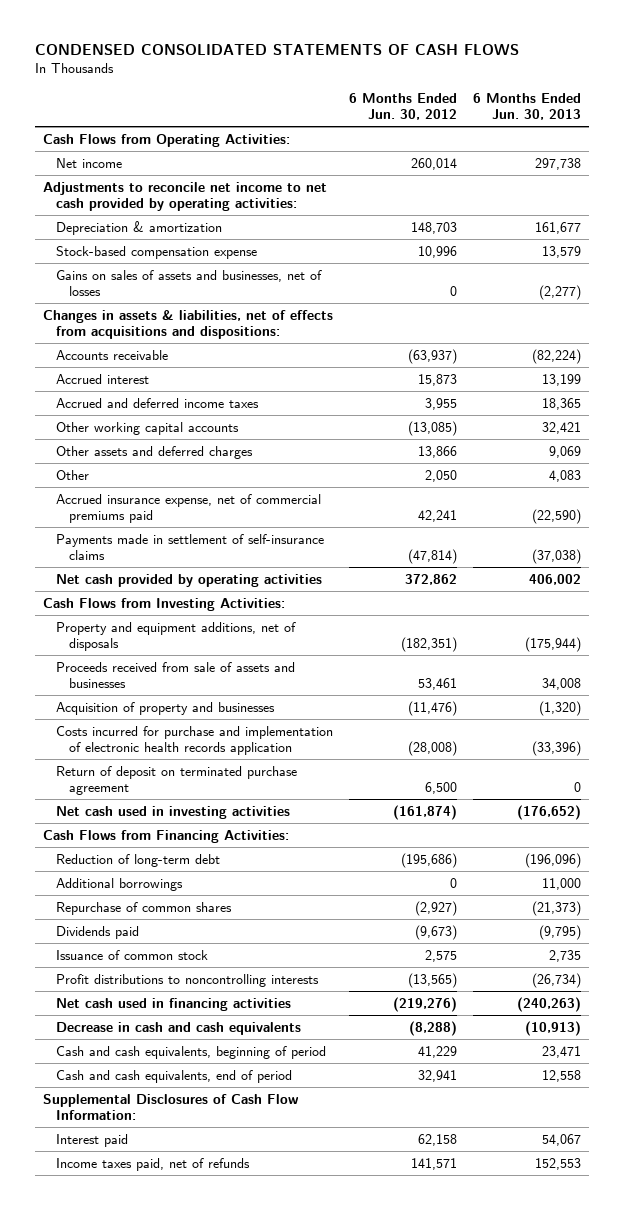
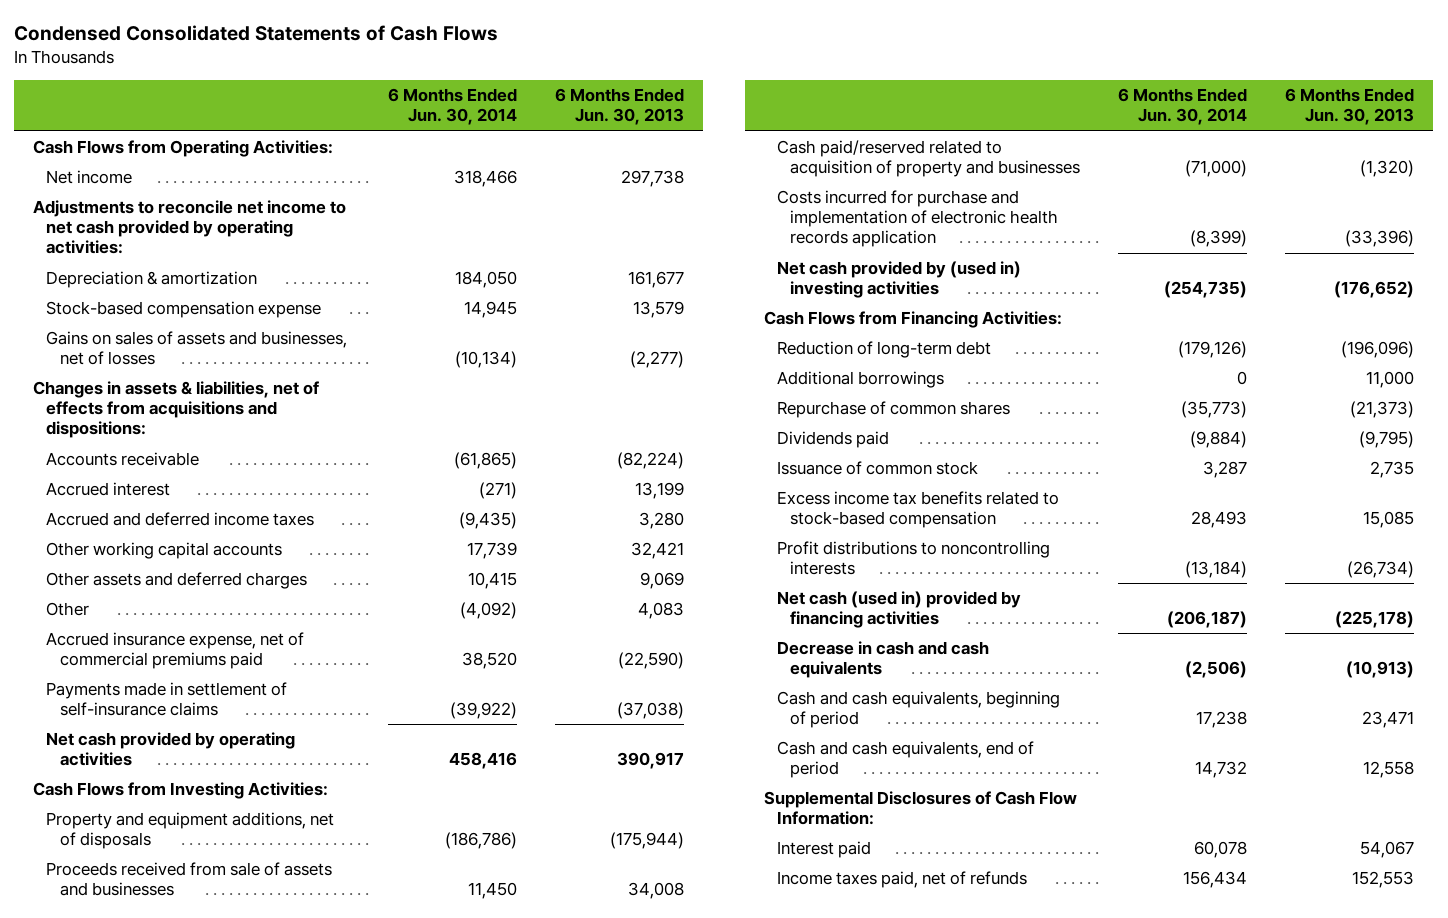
[34,44,519,56] CONDENSED CONSOLIDATED STATEMENTS OF CASH FLOWS -> [14,25,499,42] Condensed Consolidated Statements of Cash Flows
[348,93,457,121] 6 Months Ended Jun. 30, 2012 -> none
none -> [387,88,517,126] 6 Months Ended Jun. 30, 2014
[541,397,581,410] 18,365 -> [638,512,684,530] 3,280
[528,573,581,585] 406,002 -> [616,752,684,770] 390,917
[56,701,276,715] Acquisition of property and businesses -> [777,140,1081,178] Cash paid/reserved related to acquisition of property and businesses
[56,765,298,795] Return of deposit on terminated purchase agreement -> none
[56,805,291,819] Net cash used in investing activities -> [777,261,1022,299] Net cash provided by (used in) investing activities
none -> [777,491,1060,529] Excess income tax benefits related to stock-based compensation
[56,997,292,1011] Net cash used in financing activities -> [777,591,1022,629] Net cash (used in) provided by financing activities
[516,996,581,1012] (240,263) -> [1335,611,1415,629] (225,178)

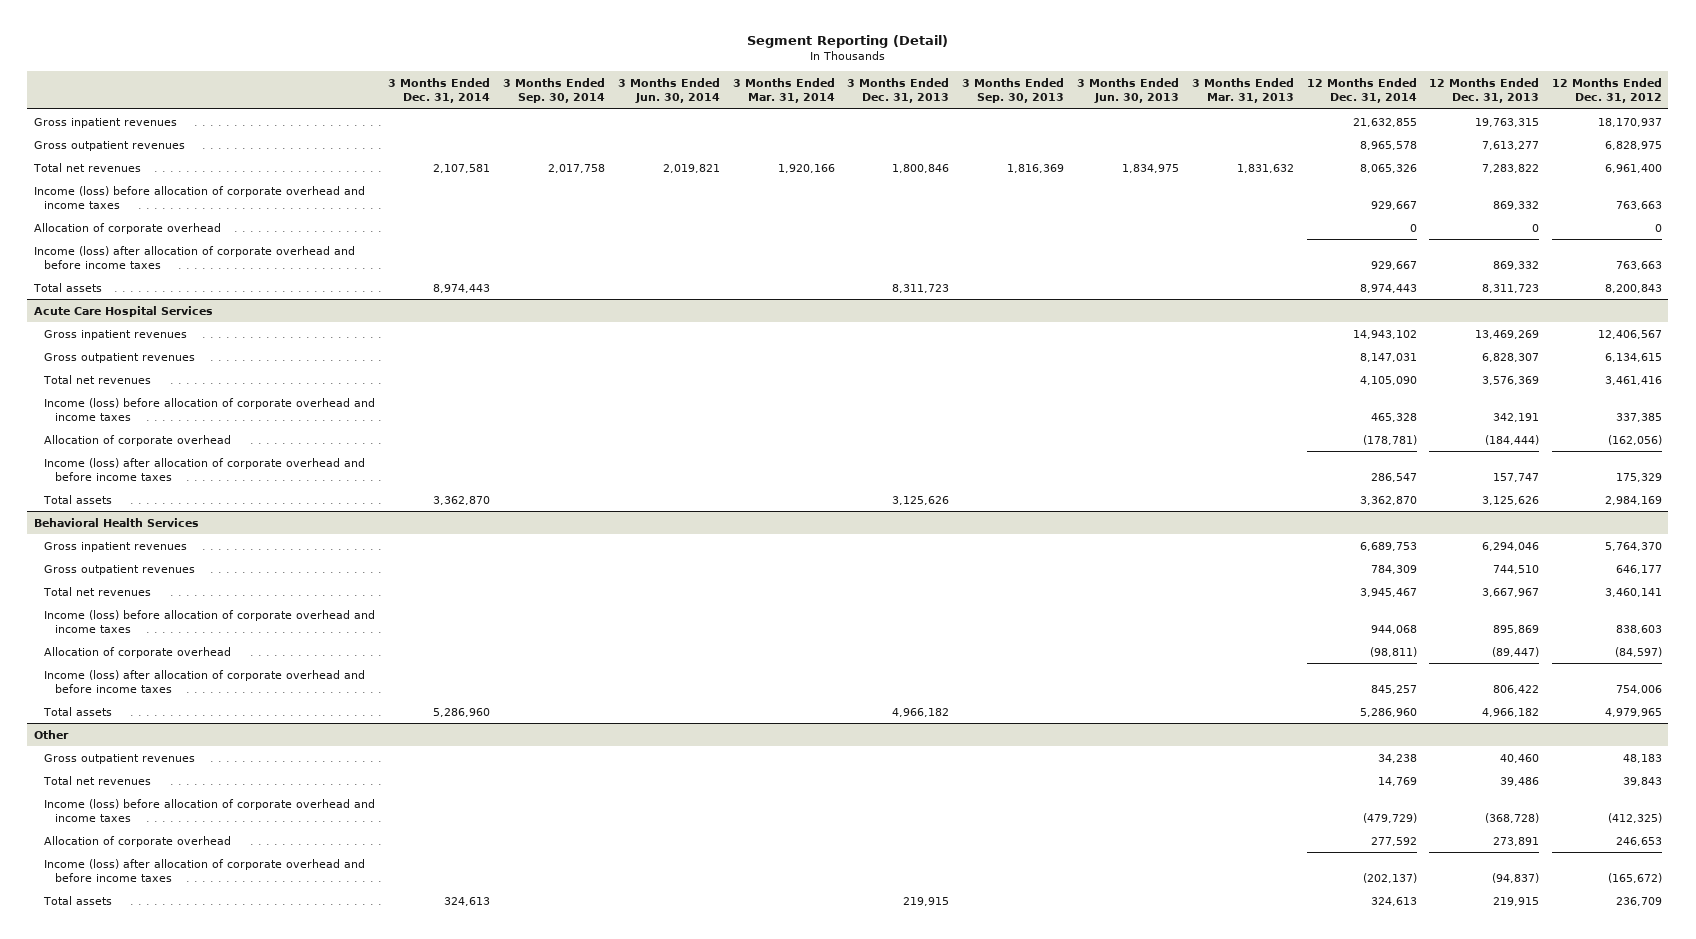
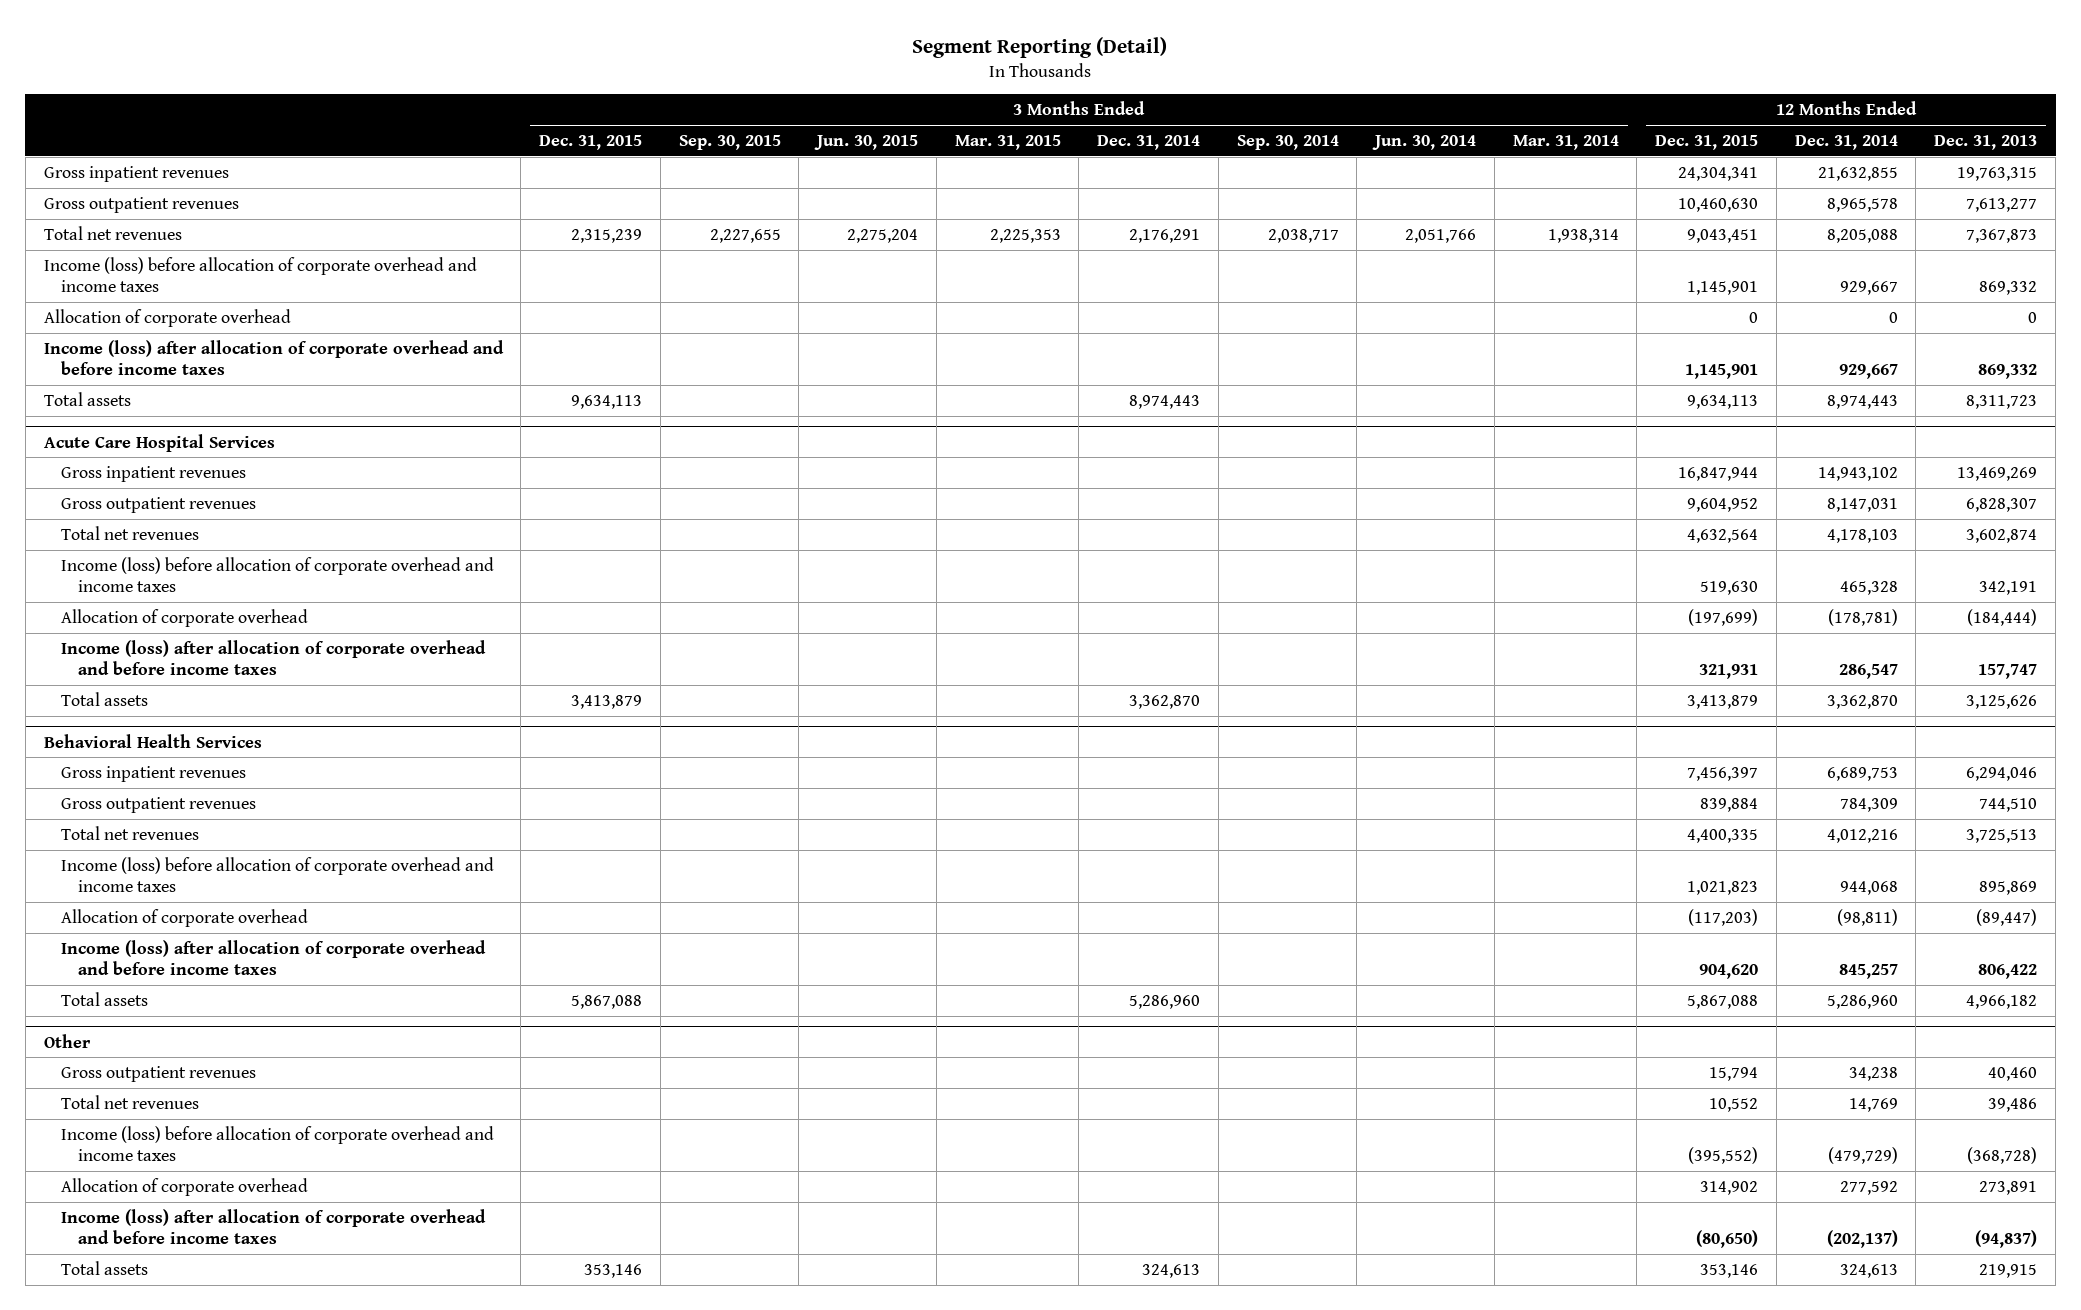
[847,77,950,104] 3 Months Ended Dec. 31, 2013 -> none
[962,77,1065,104] 3 Months Ended Sep. 30, 2013 -> none
[1076,77,1179,104] 3 Months Ended Jun. 30, 2013 -> none
[1191,77,1294,104] 3 Months Ended Mar. 31, 2013 -> none
[1552,77,1663,104] 12 Months Ended Dec. 31, 2012 -> none
none -> [539,134,643,150] Dec. 31, 2015
none -> [678,134,781,150] Sep. 30, 2015
none -> [814,134,919,150] Jun. 30, 2015
none -> [954,134,1061,150] Mar. 31, 2015
none -> [1655,134,1759,150] Dec. 31, 2015
[433,163,491,173] 2,107,581 -> [1129,228,1201,243] 2,176,291
[548,163,606,173] 2,017,758 -> [1267,228,1339,243] 2,038,717
[662,163,720,173] 2,019,821 -> [1405,228,1477,243] 2,051,766
[777,163,835,173] 1,920,166 -> [1547,228,1619,243] 1,938,314
[1359,163,1417,173] 8,065,326 -> [1826,228,1898,243] 8,205,088
[1482,163,1540,173] 7,283,822 -> [1966,228,2038,243] 7,367,873
[1359,375,1417,385] 4,105,090 -> [1826,528,1898,543] 4,178,103
[1482,375,1540,385] 3,576,369 -> [1966,528,2038,543] 3,602,874
[1359,587,1417,597] 3,945,467 -> [1826,828,1898,843] 4,012,216
[1482,587,1540,597] 3,667,967 -> [1966,828,2038,843] 3,725,513

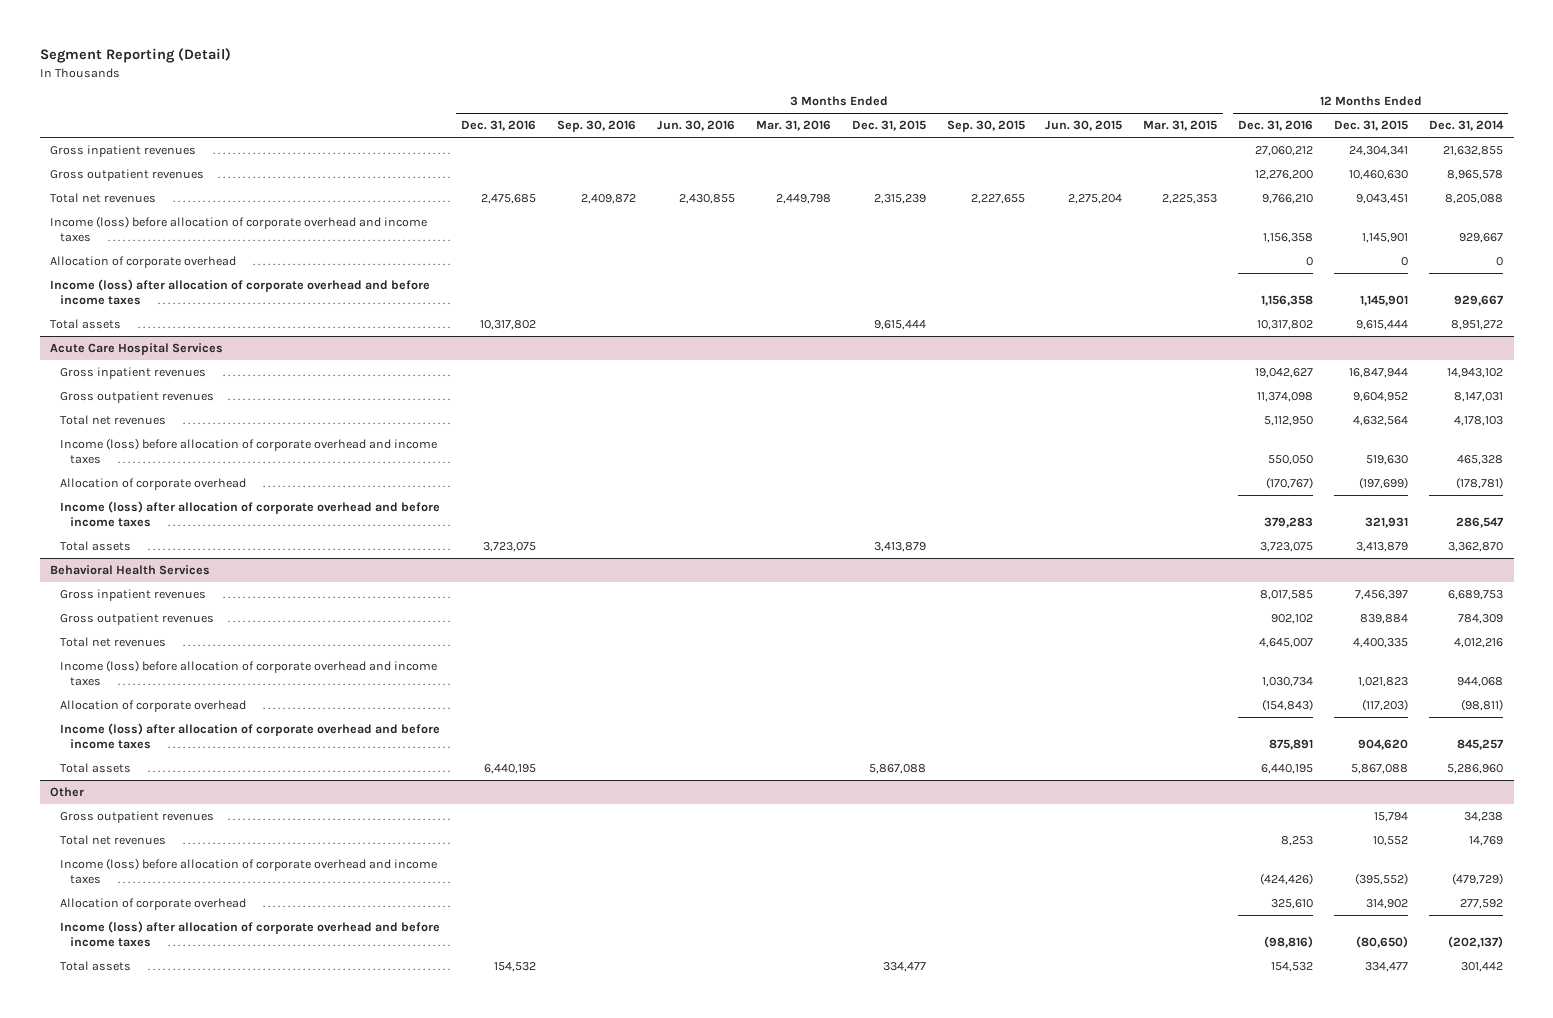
[1097,134,1201,150] Dec. 31, 2014 -> none
[1236,134,1339,150] Sep. 30, 2014 -> none
[1372,134,1477,150] Jun. 30, 2014 -> none
[1512,134,1619,150] Mar. 31, 2014 -> none
[1934,134,2038,150] Dec. 31, 2013 -> none
none -> [460,120,536,132] Dec. 31, 2016
none -> [556,120,636,133] Sep. 30, 2016
none -> [656,120,735,132] Jun. 30, 2016
none -> [755,120,831,132] Mar. 31, 2016
none -> [1238,120,1314,132] Dec. 31, 2016
[571,394,643,409] 9,634,113 -> [873,319,926,330] 9,615,444
[1687,394,1759,409] 9,634,113 -> [1356,319,1409,330] 9,615,444
[1826,394,1898,409] 8,974,443 -> [1451,319,1504,330] 8,951,272
[584,1263,643,1278] 353,146 -> [882,961,926,972] 334,477
[1700,1263,1759,1278] 353,146 -> [1365,961,1409,972] 334,477
[1839,1263,1898,1278] 324,613 -> [1461,961,1504,972] 301,442

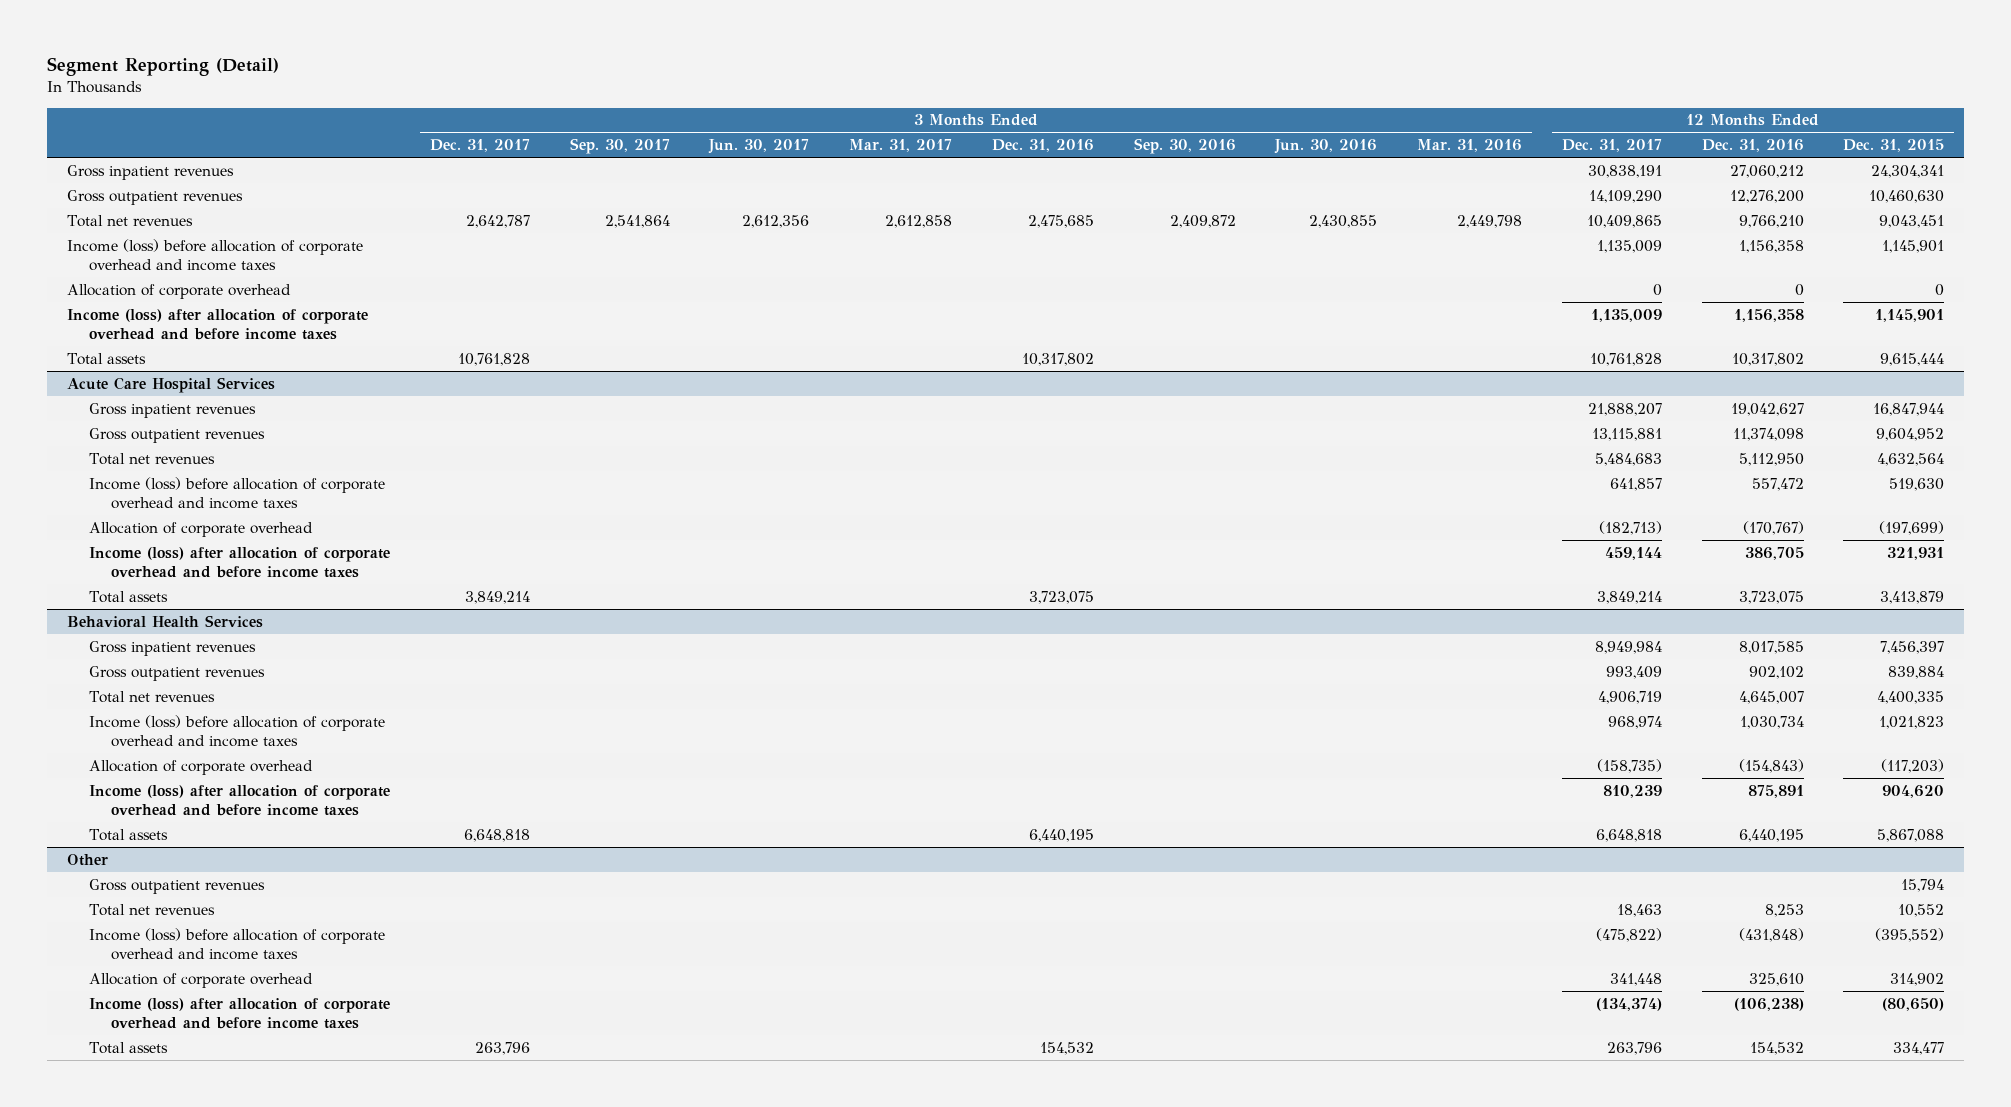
[851,120,926,132] Dec. 31, 2015 -> none
[946,120,1025,133] Sep. 30, 2015 -> none
[1045,120,1123,132] Jun. 30, 2015 -> none
[1143,120,1218,132] Mar. 31, 2015 -> none
[1429,120,1505,132] Dec. 31, 2014 -> none
none -> [429,139,530,153] Dec. 31, 2017
none -> [569,138,670,155] Sep. 30, 2017
none -> [708,139,810,155] Jun. 30, 2017
none -> [849,139,953,153] Mar. 31, 2017
none -> [1561,139,1662,153] Dec. 31, 2017
[1268,454,1314,465] 550,050 -> [1751,477,1804,491] 557,472
[1264,516,1314,528] 379,283 -> [1744,546,1804,560] 386,705
[1260,872,1314,885] (424,426) -> [1738,927,1804,942] (431,848)
[1264,935,1314,948] (98,816) -> [1733,997,1804,1011] (106,238)

